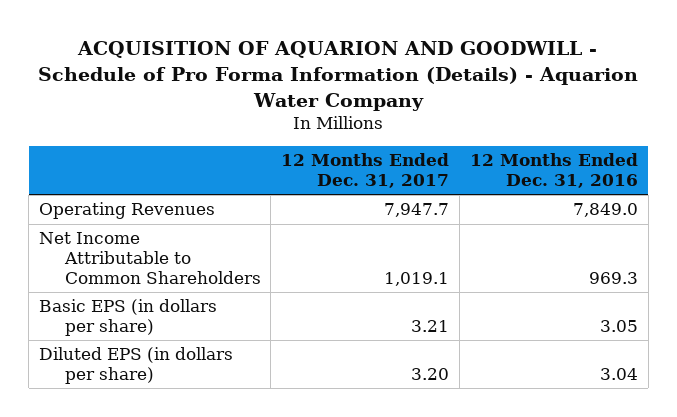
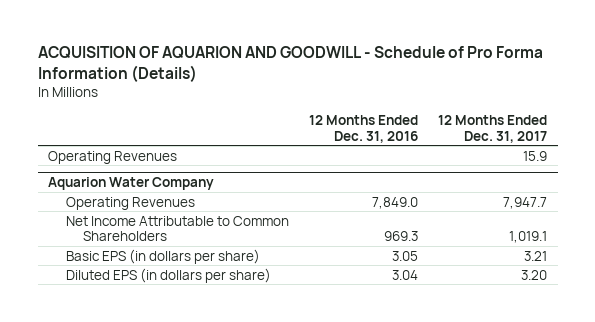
[38,40,639,111] ACQUISITION OF AQUARION AND GOODWILL - Schedule of Pro Forma Information (Details) - Aquarion Water Company -> [37,46,543,83] ACQUISITION OF AQUARION AND GOODWILL - Schedule of Pro Forma Information (Details)
none -> [47,150,177,164] Operating Revenues
none -> [47,177,214,191] Aquarion Water Company

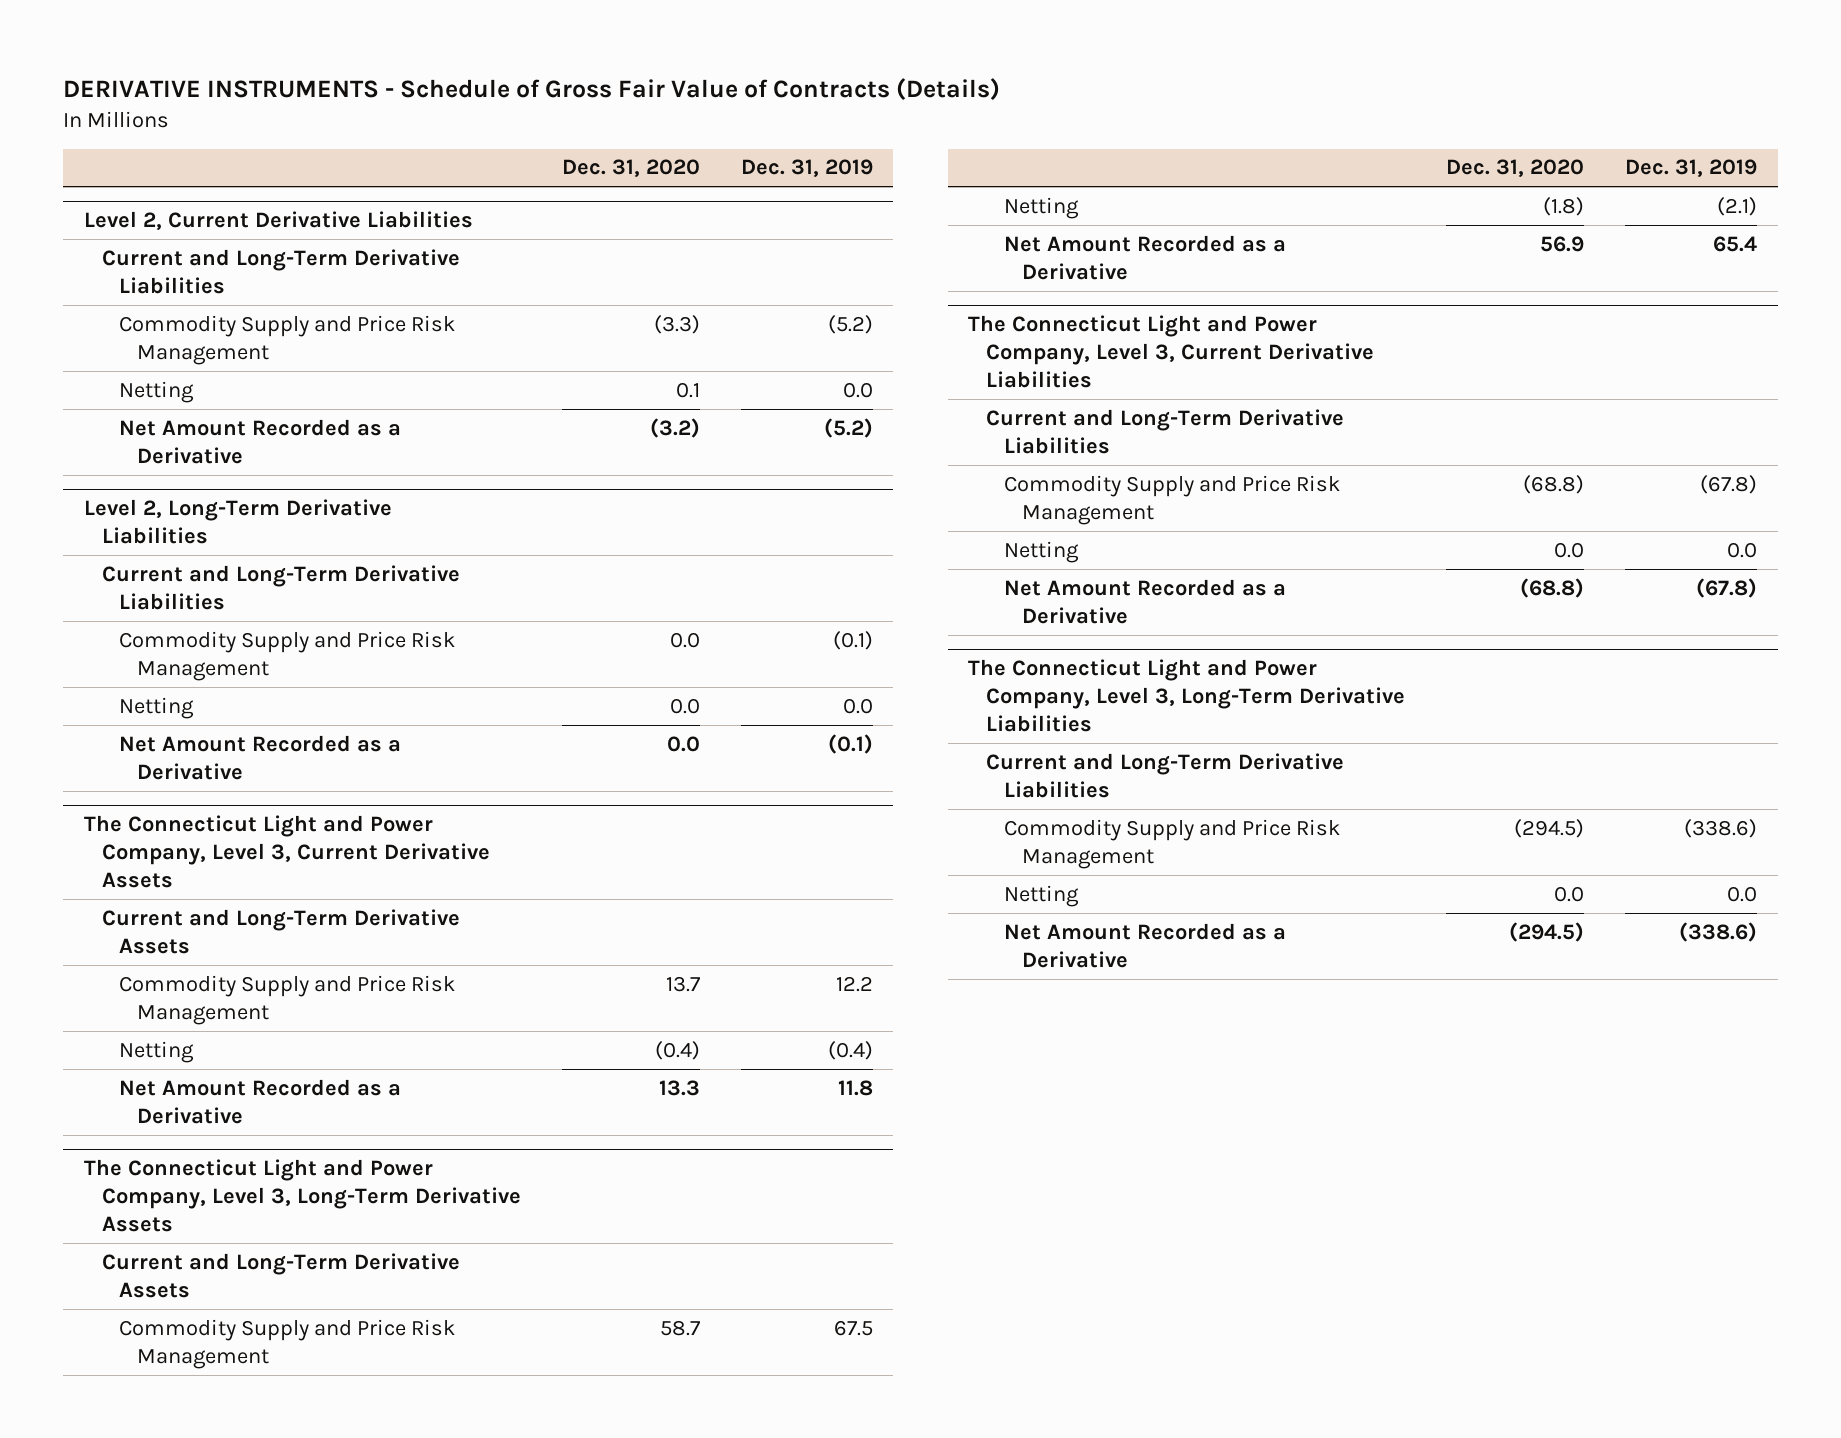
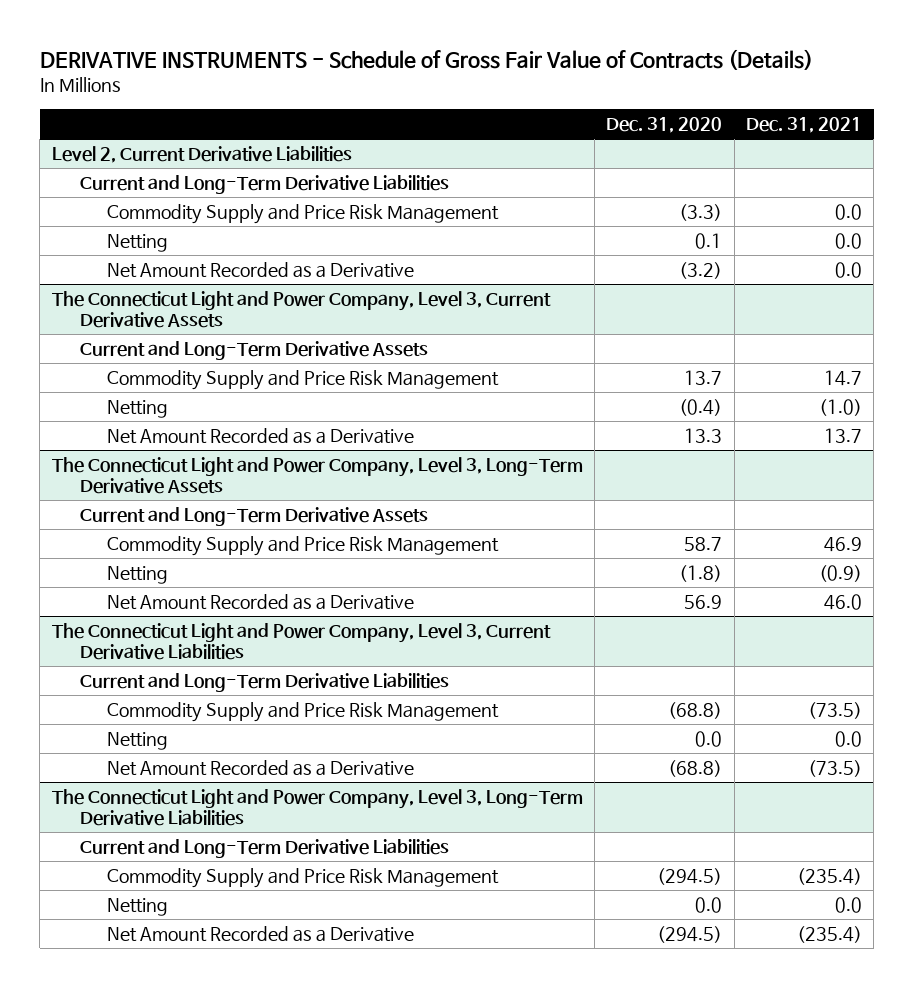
[740,159,873,178] Dec. 31, 2019 -> none
none -> [746,116,863,133] Dec. 31, 2021
[83,498,392,545] Level 2, Long-Term Derivative Liabilities -> none
[101,564,460,611] Current and Long-Term Derivative Liabilities -> none
[119,630,456,682] Commodity Supply and Price Risk Management -> none
[119,696,195,719] Netting -> none
[119,734,402,781] Net Amount Recorded as a Derivative -> none

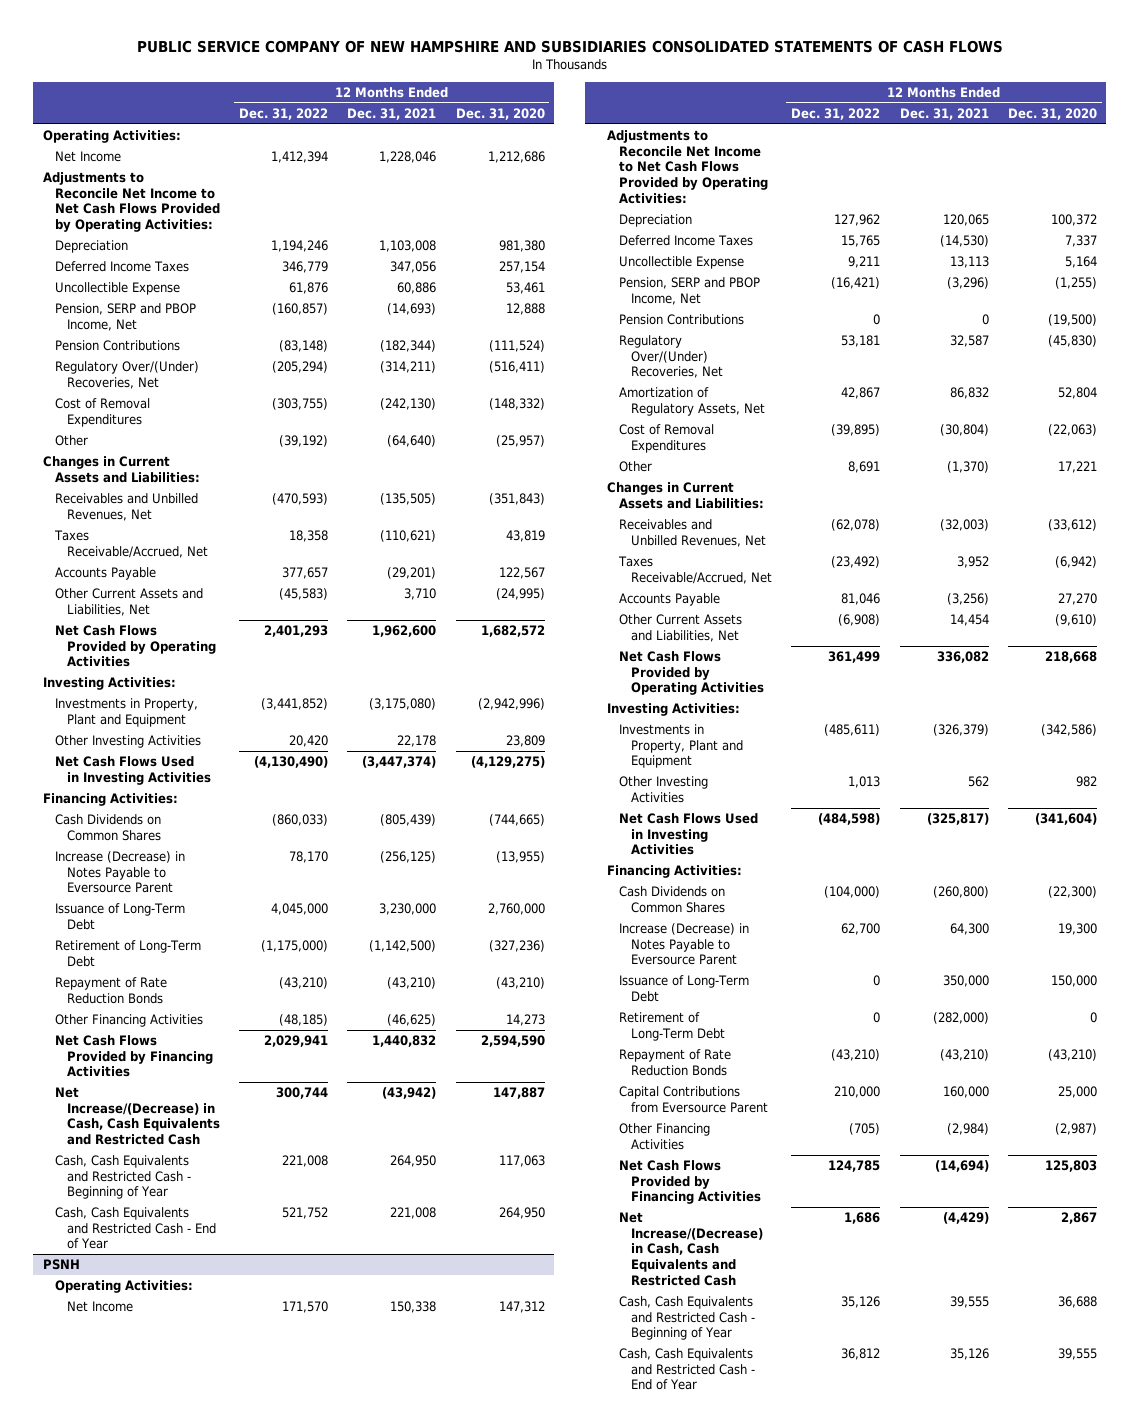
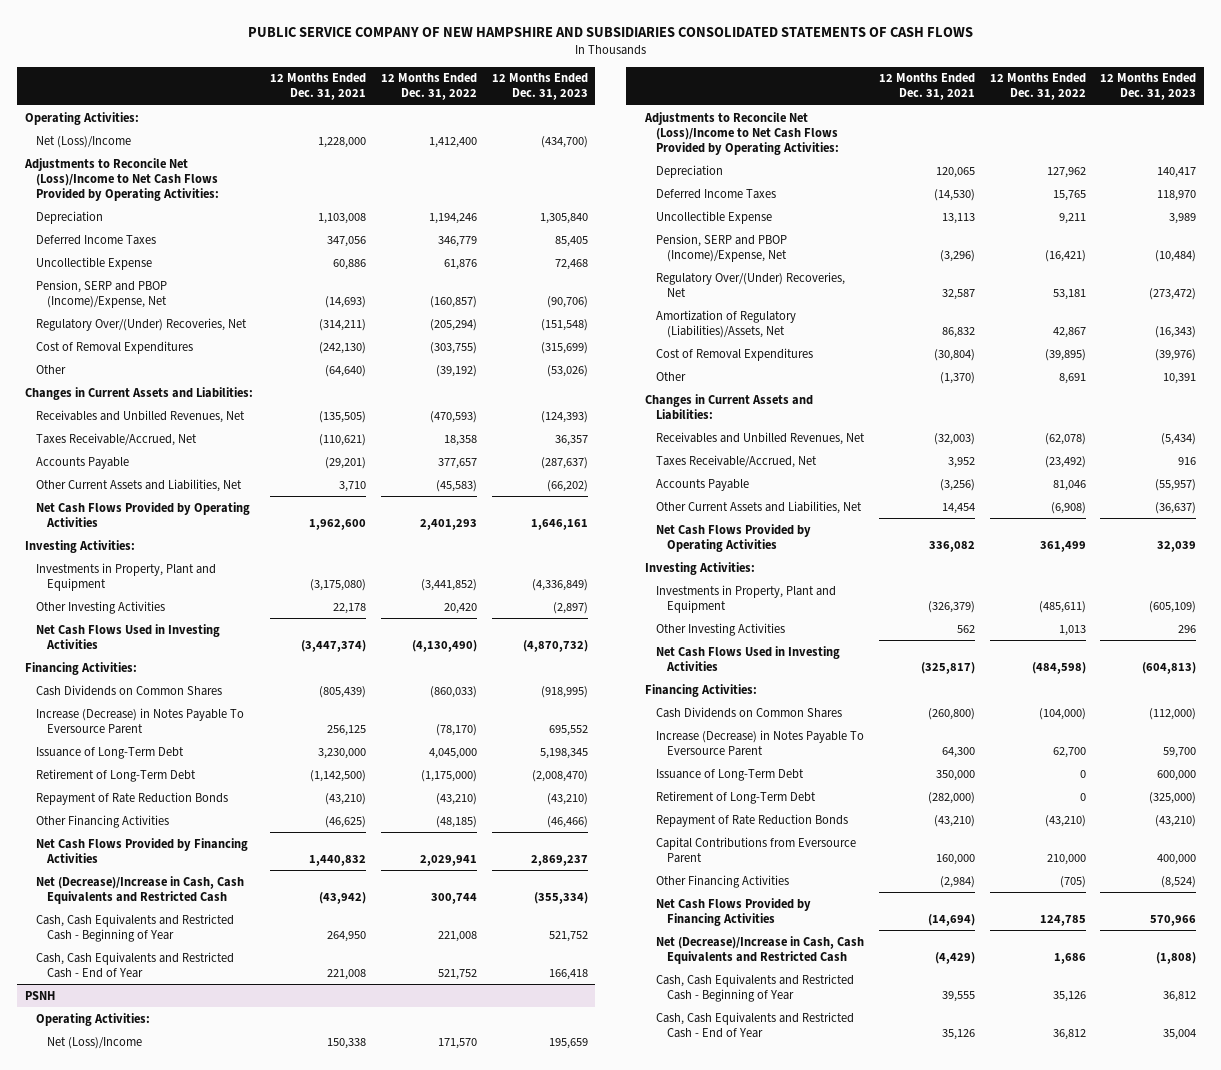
[455,107,545,120] Dec. 31, 2020 -> none
none -> [491,73,588,101] 12 Months Ended Dec. 31, 2023
[54,151,121,163] Net Income -> [36,135,132,148] Net (Loss)/Income
[271,151,329,164] 1,412,394 -> [428,136,477,148] 1,412,400
[379,151,437,164] 1,228,046 -> [318,136,367,148] 1,228,000
[42,172,220,232] Adjustments to Reconcile Net Income to Net Cash Flows Provided by Operating Activities: -> [23,157,220,201] Adjustments to Reconcile Net (Loss)/Income to Net Cash Flows Provided by Operating Activities:
[54,340,180,352] Pension Contributions -> none
[54,303,196,331] Pension, SERP and PBOP Income, Net -> [36,279,168,308] Pension, SERP and PBOP (Income)/Expense, Net
[54,851,185,894] Increase (Decrease) in Notes Payable to Eversource Parent -> [36,707,245,734] Increase (Decrease) in Notes Payable To Eversource Parent
[289,851,329,864] 78,170 -> [435,723,477,736] (78,170)
[380,851,437,864] (256,125) -> [327,724,367,736] 256,125
[54,1087,220,1145] Net Increase/(Decrease) in Cash, Cash Equivalents and Restricted Cash -> [36,875,245,904] Net (Decrease)/Increase in Cash, Cash Equivalents and Restricted Cash
[66,1301,133,1313] Net Income -> [47,1036,143,1049] Net (Loss)/Income
[606,130,769,204] Adjustments to Reconcile Net Income to Net Cash Flows Provided by Operating Activities: -> [643,111,840,155] Adjustments to Reconcile Net (Loss)/Income to Net Cash Flows Provided by Operating Activities:
[619,314,745,326] Pension Contributions -> none
[619,277,761,305] Pension, SERP and PBOP Income, Net -> [656,233,788,262] Pension, SERP and PBOP (Income)/Expense, Net
[619,387,766,416] Amortization of Regulatory Assets, Net -> [656,309,797,338] Amortization of Regulatory (Liabilities)/Assets, Net
[619,923,750,966] Increase (Decrease) in Notes Payable to Eversource Parent -> [656,729,865,756] Increase (Decrease) in Notes Payable To Eversource Parent
[619,1212,764,1286] Net Increase/(Decrease) in Cash, Cash Equivalents and Restricted Cash -> [656,935,865,964] Net (Decrease)/Increase in Cash, Cash Equivalents and Restricted Cash

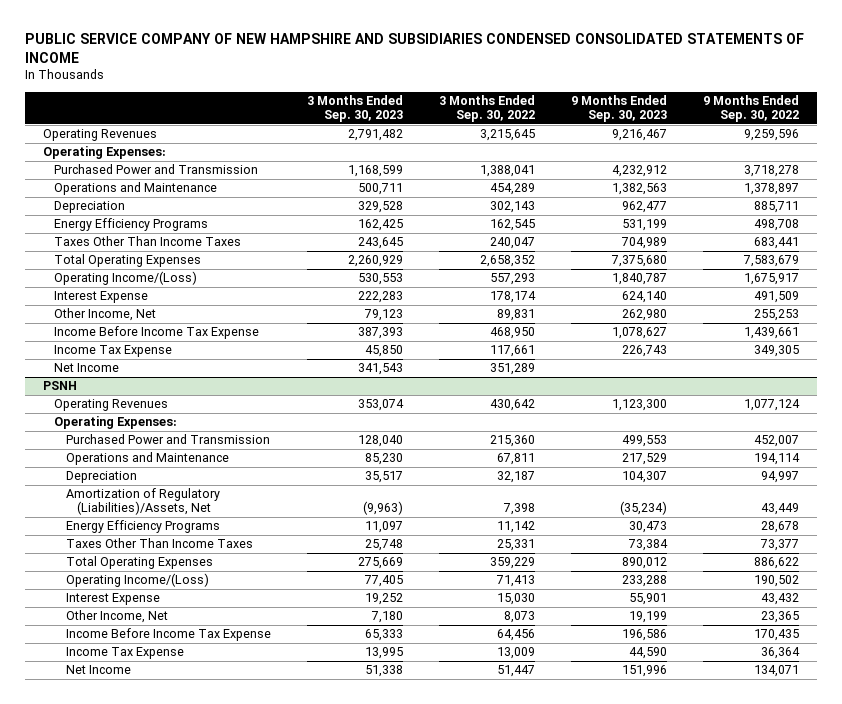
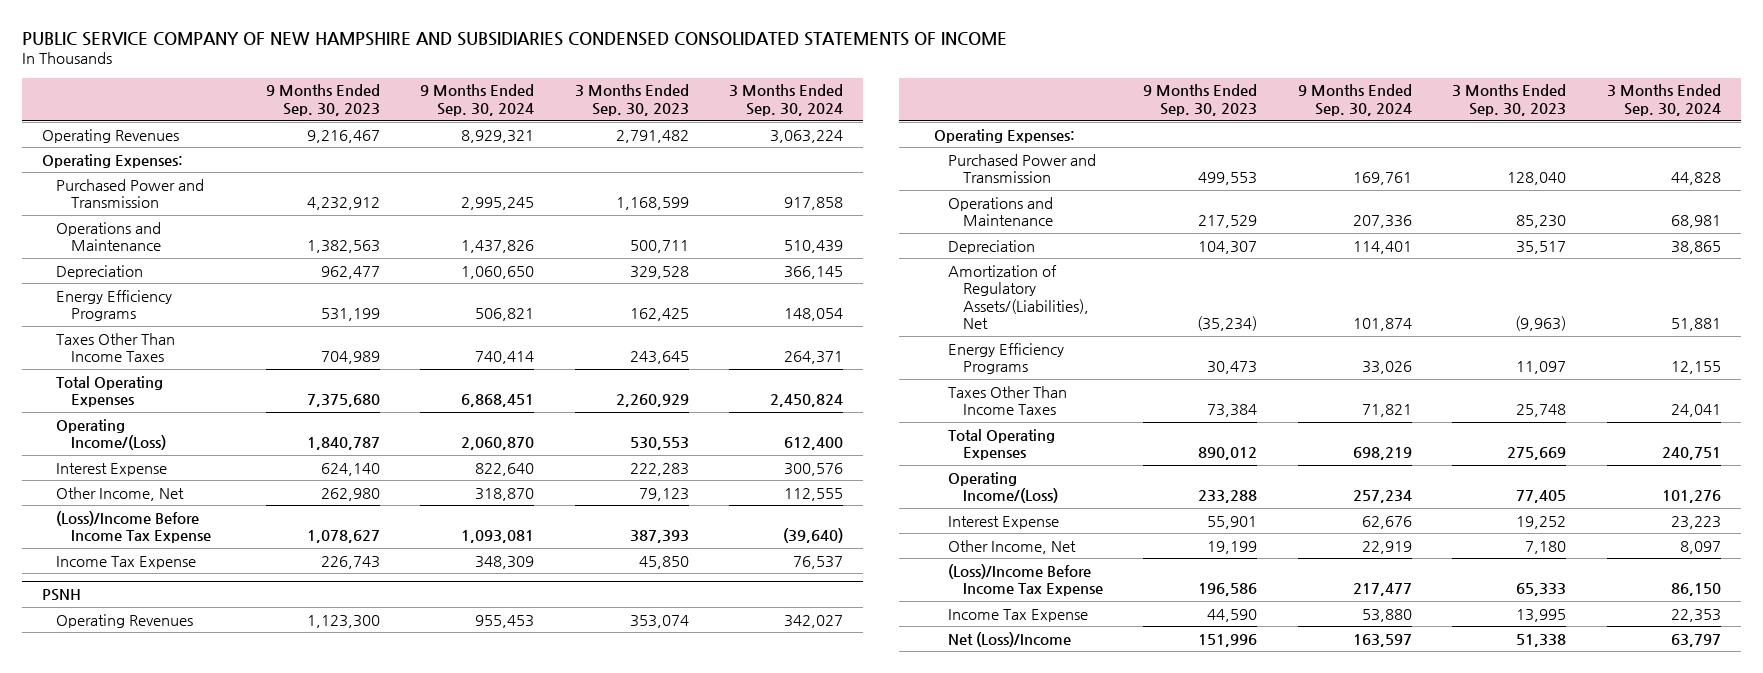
[438,94,535,123] 3 Months Ended Sep. 30, 2022 -> none
[702,94,799,123] 9 Months Ended Sep. 30, 2022 -> none
none -> [420,84,535,116] 9 Months Ended Sep. 30, 2024
none -> [729,84,844,116] 3 Months Ended Sep. 30, 2024
[54,326,260,340] Income Before Income Tax Expense -> [56,510,211,544] (Loss)/Income Before Income Tax Expense
[54,363,120,373] Net Income -> none
[65,488,220,516] Amortization of Regulatory (Liabilities)/Assets, Net -> [948,264,1089,330] Amortization of Regulatory Assets/(Liabilities), Net
[65,628,271,642] Income Before Income Tax Expense -> [948,563,1103,597] (Loss)/Income Before Income Tax Expense
[65,665,131,675] Net Income -> [948,631,1072,647] Net (Loss)/Income

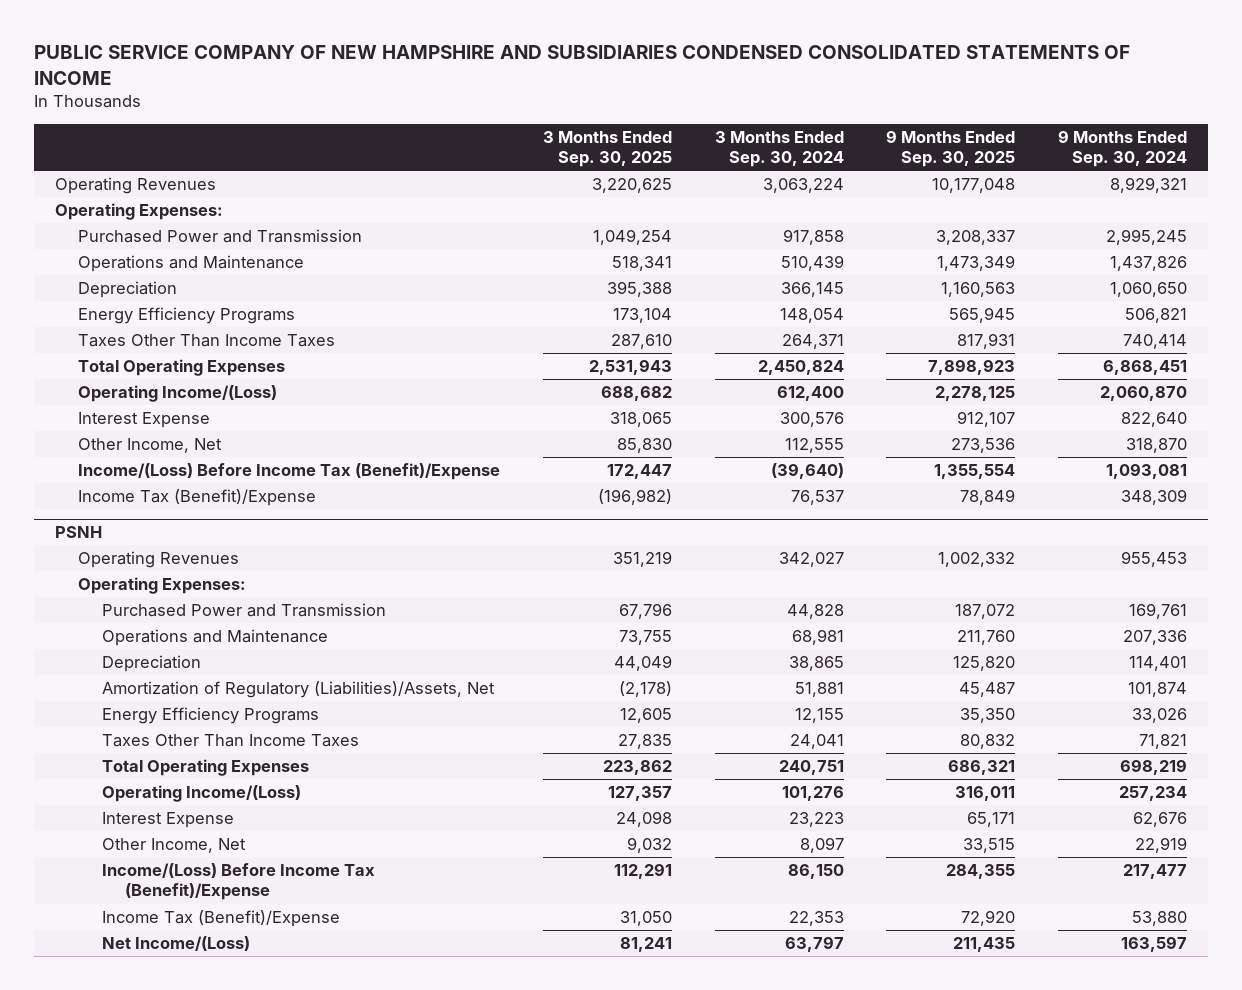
[265,84,380,116] 9 Months Ended Sep. 30, 2023 -> none
[574,84,689,116] 3 Months Ended Sep. 30, 2023 -> none
none -> [543,130,673,167] 3 Months Ended Sep. 30, 2025
none -> [886,129,1016,167] 9 Months Ended Sep. 30, 2025
[56,510,211,544] (Loss)/Income Before Income Tax Expense -> [78,463,501,481] Income/(Loss) Before Income Tax (Benefit)/Expense
[56,555,197,569] Income Tax Expense -> [78,489,317,507] Income Tax (Benefit)/Expense
[948,264,1089,330] Amortization of Regulatory Assets/(Liabilities), Net -> [101,681,495,699] Amortization of Regulatory (Liabilities)/Assets, Net
[948,563,1103,597] (Loss)/Income Before Income Tax Expense -> [101,863,375,901] Income/(Loss) Before Income Tax (Benefit)/Expense
[948,608,1089,622] Income Tax Expense -> [101,910,340,928] Income Tax (Benefit)/Expense
[948,631,1072,647] Net (Loss)/Income -> [101,936,250,952] Net Income/(Loss)

